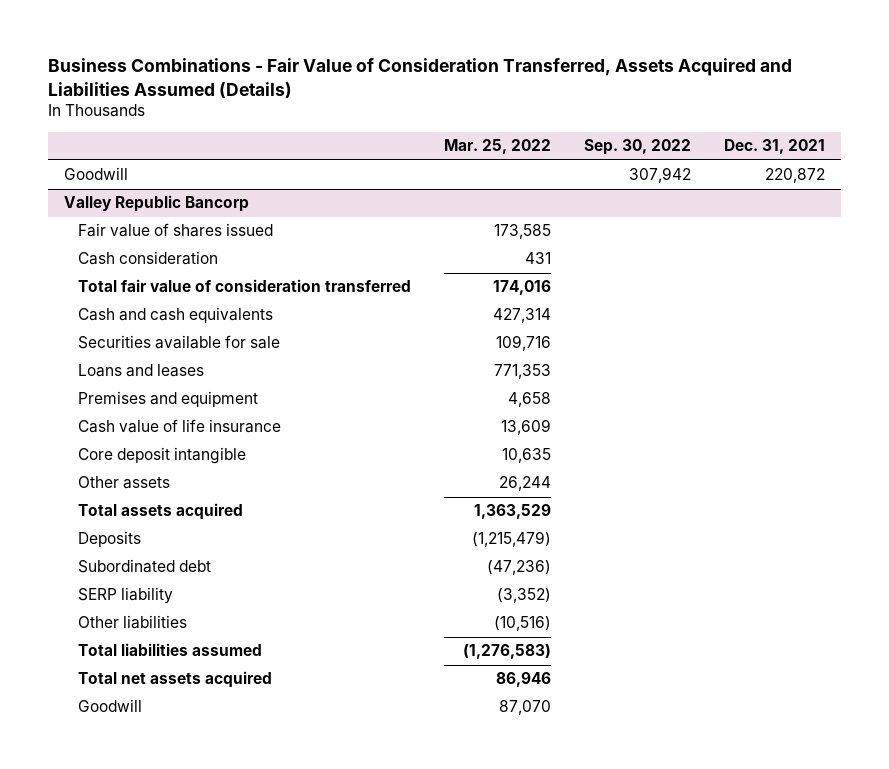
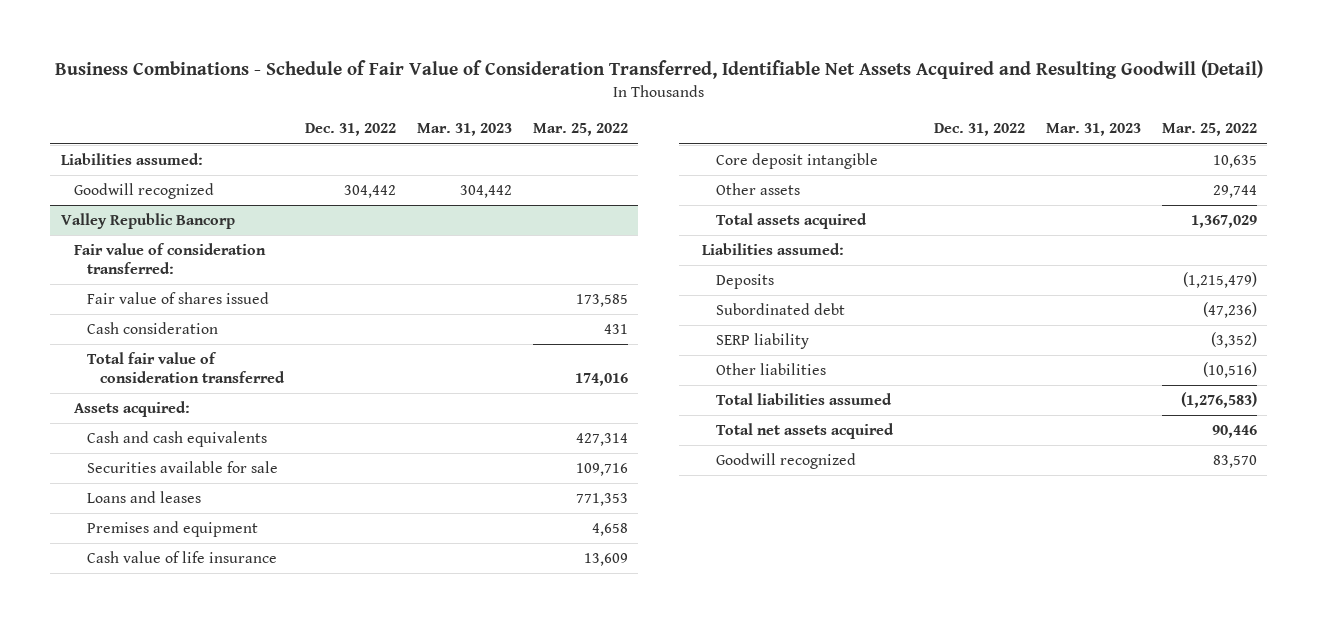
[48,57,793,98] Business Combinations - Fair Value of Consideration Transferred, Assets Acquired and Liabilities Assumed (Details) -> [54,60,1263,80] Business Combinations - Schedule of Fair Value of Consideration Transferred, Identifiable Net Assets Acquired and Resulting Goodwill (Detail)
[584,139,692,156] Sep. 30, 2022 -> none
[724,139,826,155] Dec. 31, 2021 -> none
none -> [305,123,397,137] Dec. 31, 2022
none -> [417,123,513,137] Mar. 31, 2023
none -> [60,153,203,166] Liabilities assumed:
[64,167,129,181] Goodwill -> [73,183,214,200] Goodwill recognized
none -> [73,243,266,275] Fair value of consideration transferred:
none -> [73,401,190,418] Assets acquired:
[499,476,552,492] 26,244 -> [1212,185,1257,199] 29,744
[474,504,552,520] 1,363,529 -> [1190,215,1257,229] 1,367,029
none -> [702,243,845,256] Liabilities assumed:
[496,672,552,688] 86,946 -> [1211,425,1257,439] 90,446
[78,699,143,713] Goodwill -> [715,453,856,470] Goodwill recognized
[499,700,552,716] 87,070 -> [1212,455,1257,469] 83,570

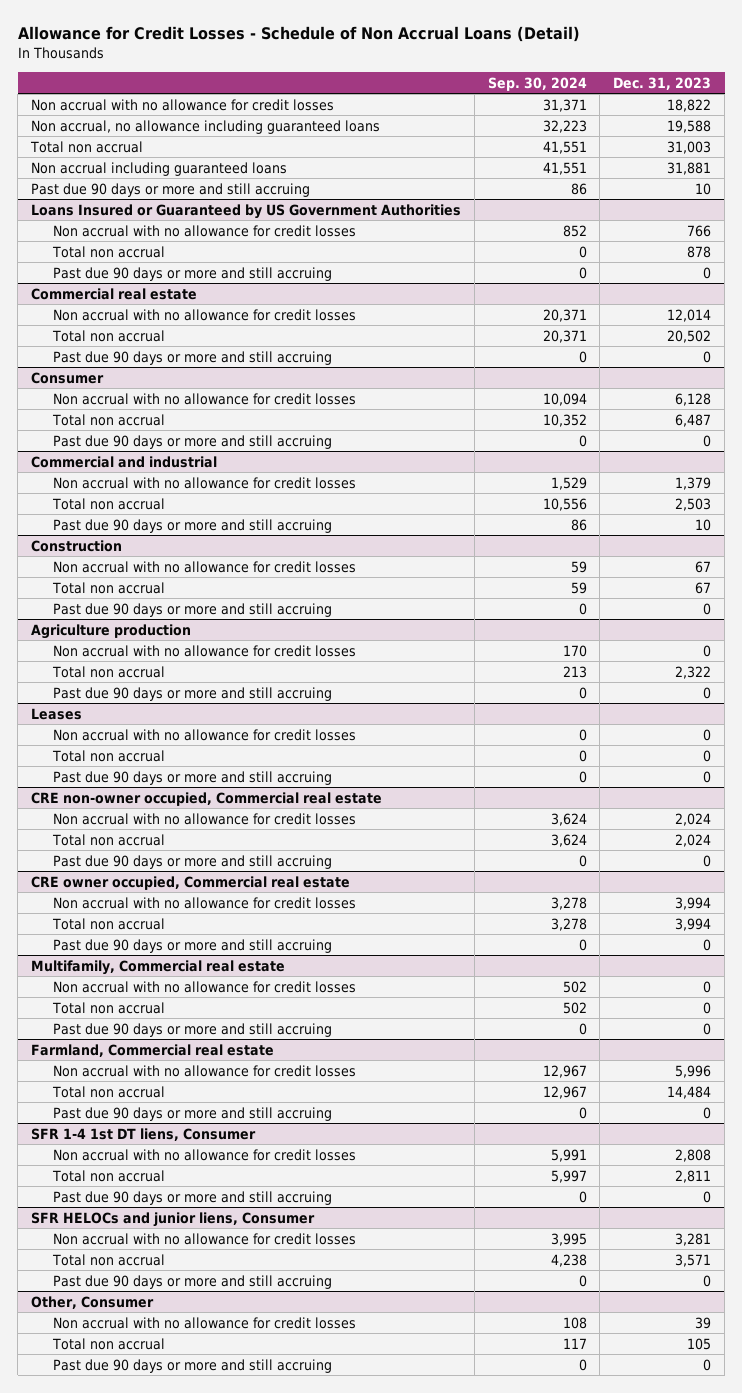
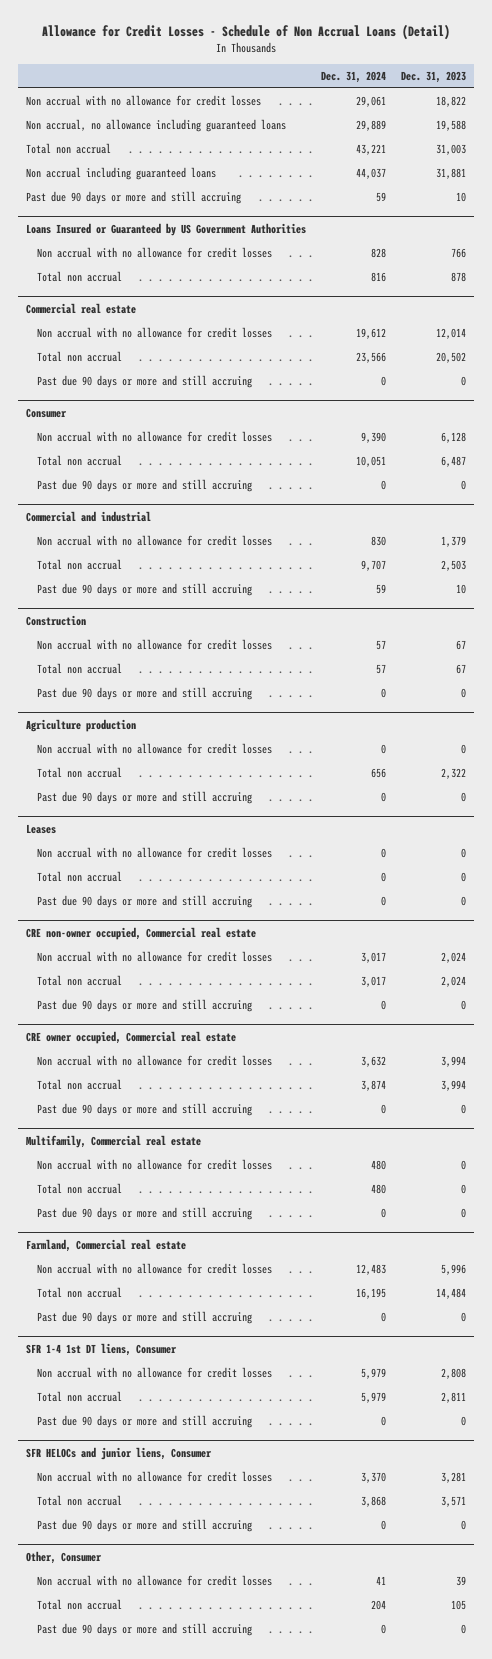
[487,76,587,91] Sep. 30, 2024 -> none
none -> [321,70,387,83] Dec. 31, 2024
[53,266,333,281] Past due 90 days or more and still accruing -> none

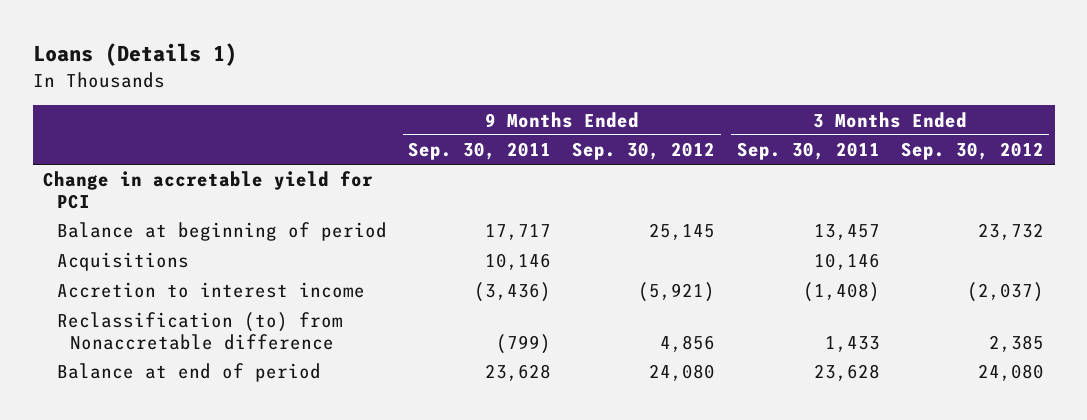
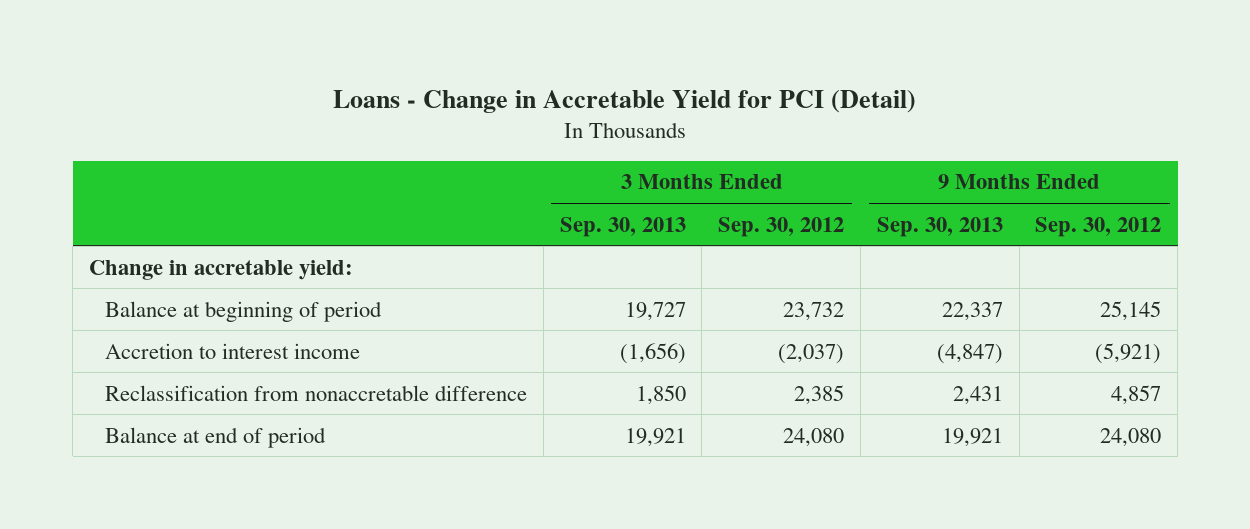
[32,43,237,67] Loans (Details 1) -> [333,89,917,113] Loans - Change in Accretable Yield for PCI (Detail)
[408,142,552,161] Sep. 30, 2011 -> none
[736,142,880,161] Sep. 30, 2011 -> none
none -> [559,216,686,237] Sep. 30, 2013
none -> [876,216,1003,237] Sep. 30, 2013
[43,171,374,209] Change in accretable yield for PCI -> [89,259,354,280] Change in accretable yield:
[56,252,189,272] Acquisitions -> none
[56,312,343,350] Reclassification (to) from Nonaccretable difference -> [105,384,528,401] Reclassification from nonaccretable difference
[660,334,716,352] 4,856 -> [1111,384,1162,405] 4,857

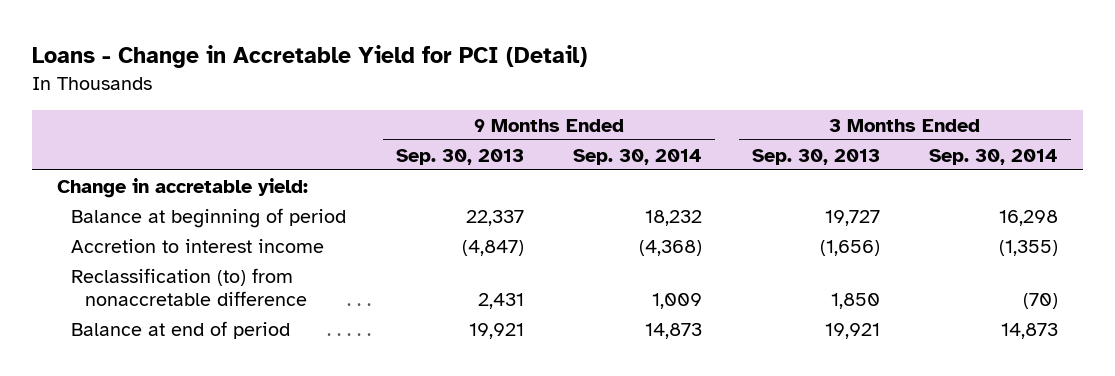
[718,216,845,237] Sep. 30, 2012 -> none
[1035,216,1162,237] Sep. 30, 2012 -> none
none -> [573,148,703,165] Sep. 30, 2014
none -> [929,148,1059,165] Sep. 30, 2014
[105,384,528,401] Reclassification from nonaccretable difference -> [70,267,308,306] Reclassification (to) from nonaccretable difference

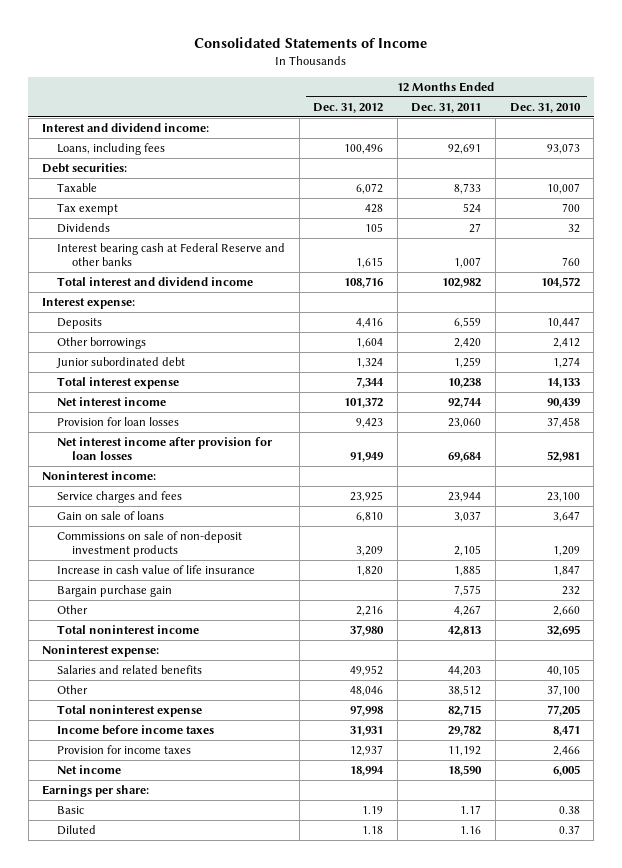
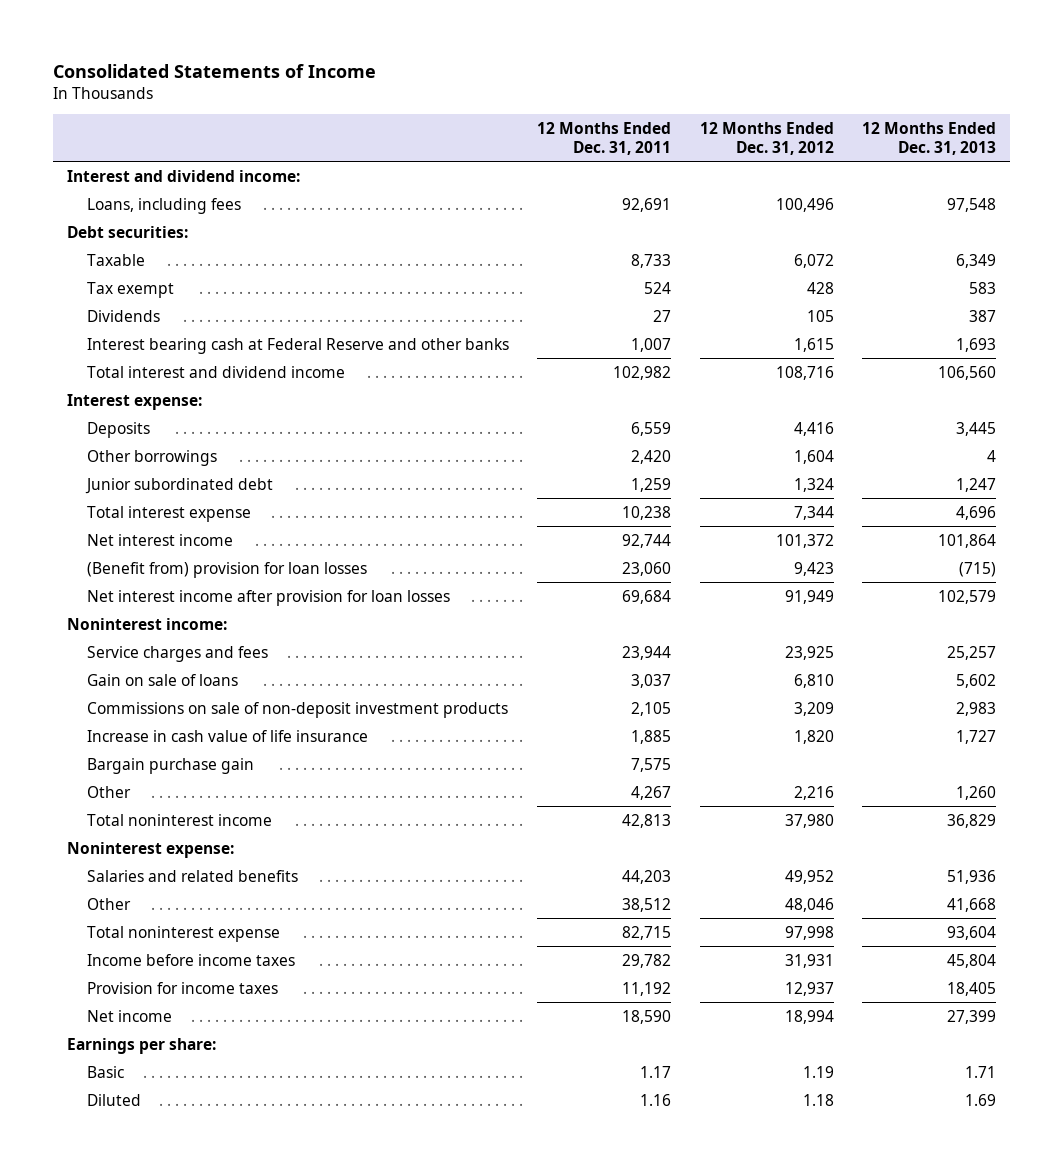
[509,102,581,113] Dec. 31, 2010 -> none
none -> [861,122,996,155] 12 Months Ended Dec. 31, 2013
[57,416,180,426] Provision for loan losses -> [86,561,367,578] (Benefit from) provision for loan losses

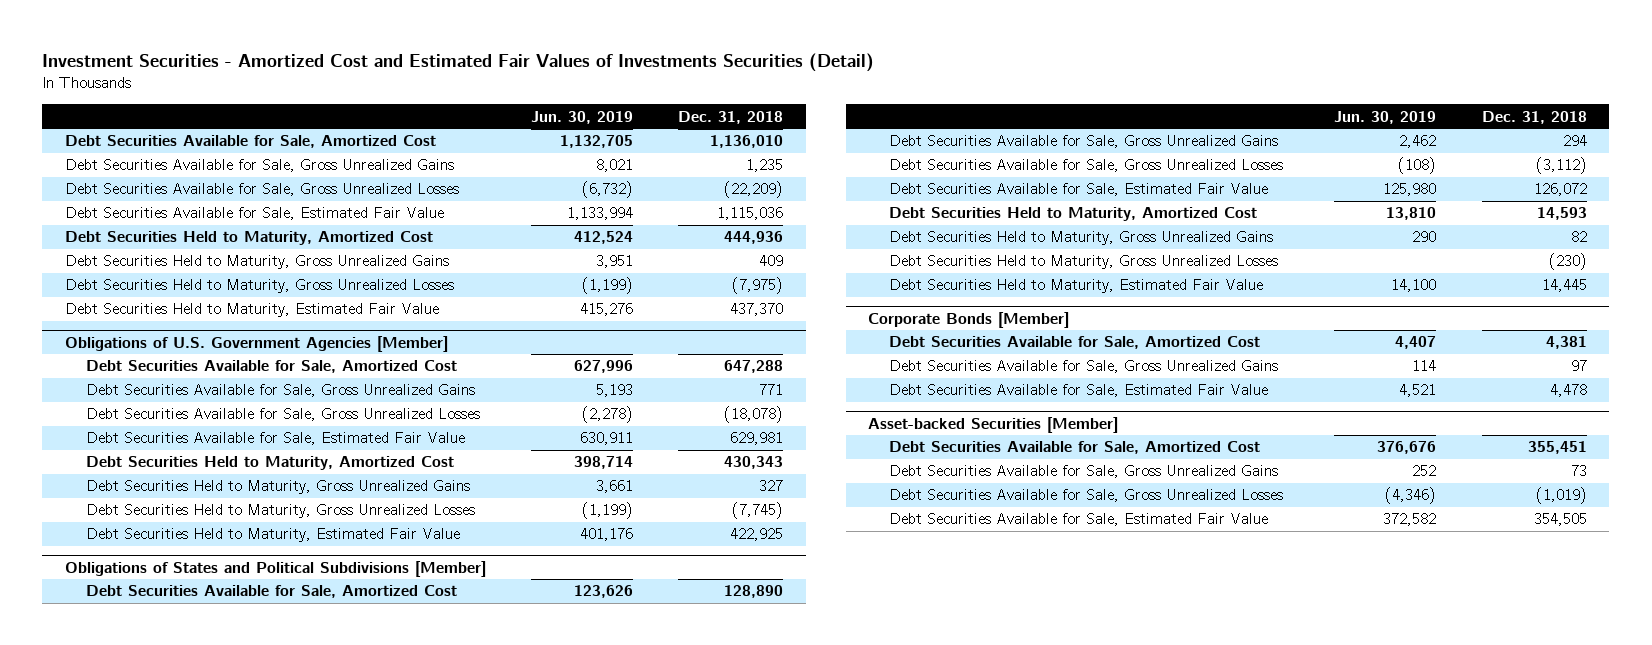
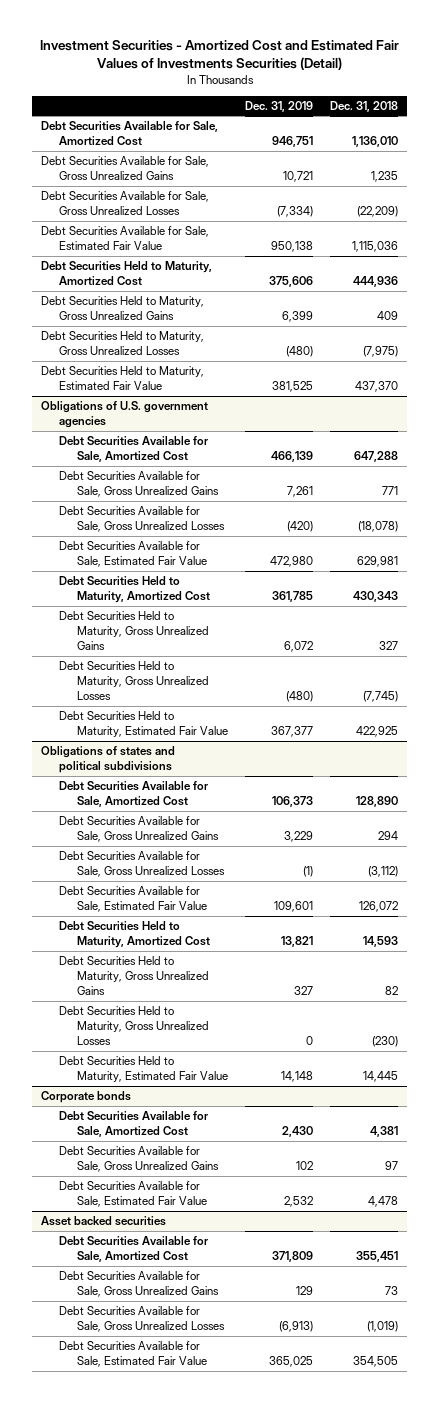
[531,110,634,124] Jun. 30, 2019 -> none
none -> [245,100,314,112] Dec. 31, 2019
[65,335,449,352] Obligations of U.S. Government Agencies [Member] -> [40,401,208,429] Obligations of U.S. government agencies
[65,560,487,577] Obligations of States and Political Subdivisions [Member] -> [40,746,175,774] Obligations of states and political subdivisions
[868,311,1070,328] Corporate Bonds [Member] -> [40,1091,131,1104] Corporate bonds
[868,416,1119,433] Asset-backed Securities [Member] -> [40,1216,166,1227] Asset backed securities

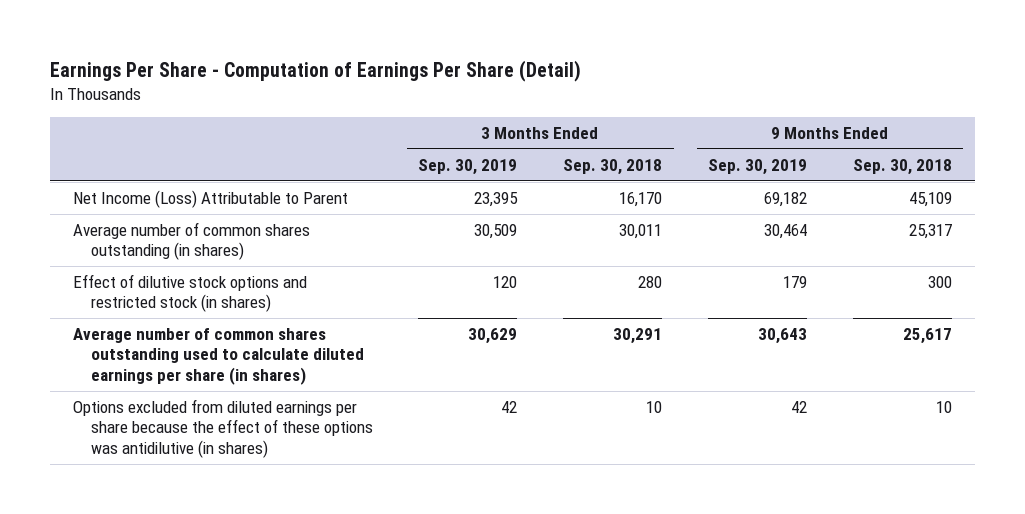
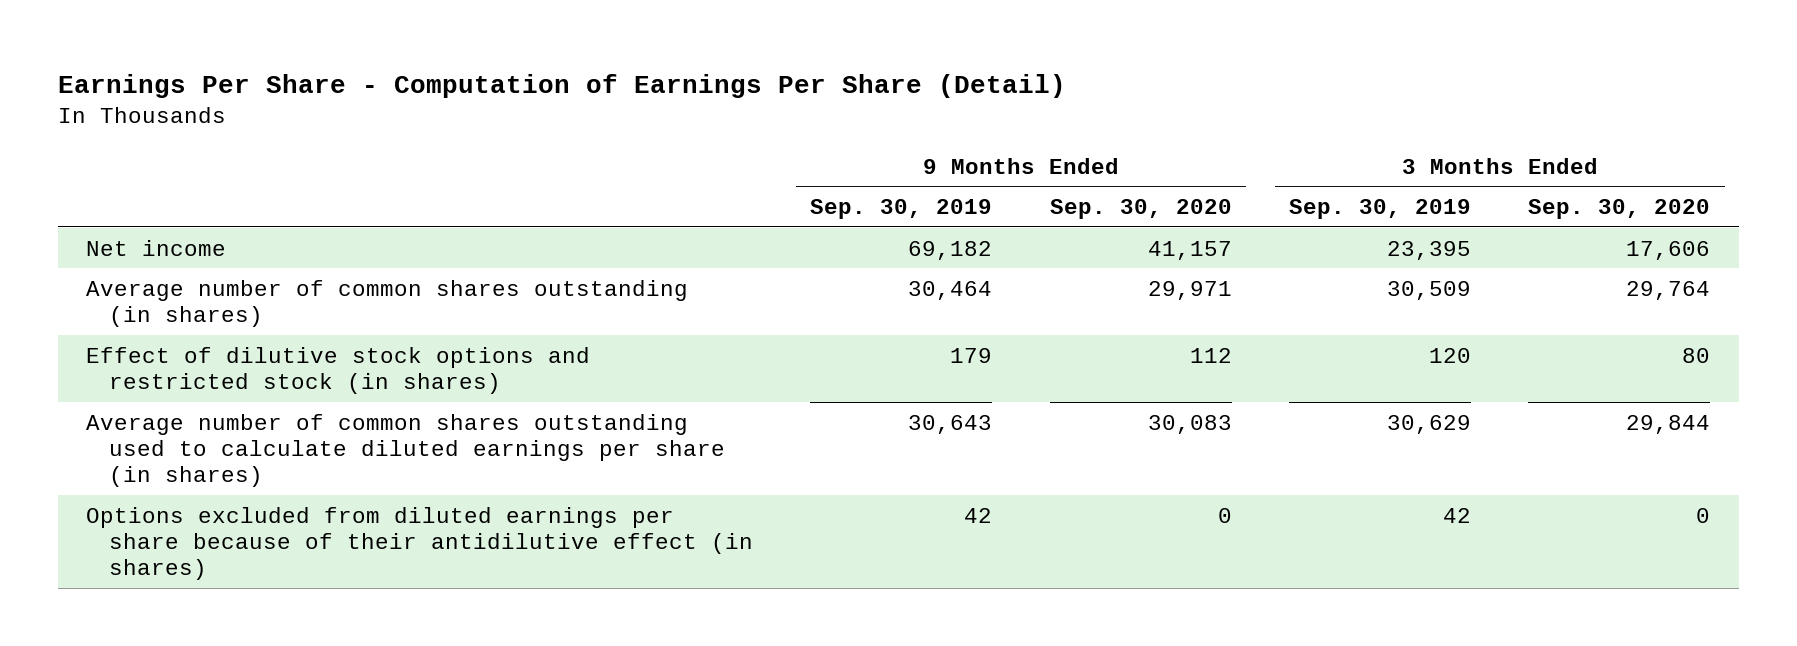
[563,158,663,175] Sep. 30, 2018 -> none
[852,158,952,175] Sep. 30, 2018 -> none
none -> [1049,199,1232,220] Sep. 30, 2020
none -> [1528,199,1711,220] Sep. 30, 2020
[73,189,349,208] Net Income (Loss) Attributable to Parent -> [86,239,227,256] Net income
[73,398,373,458] Options excluded from diluted earnings per share because the effect of these options was antidilutive (in shares) -> [86,506,753,581] Options excluded from diluted earnings per share because of their antidilutive effect (in shares)

